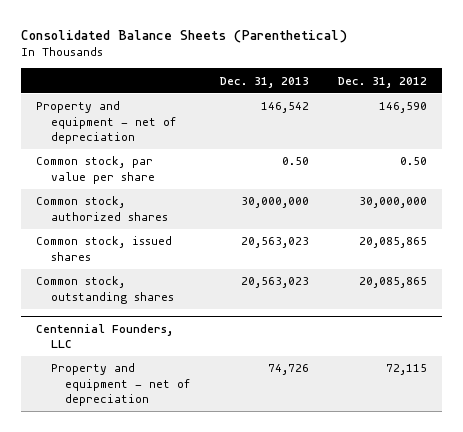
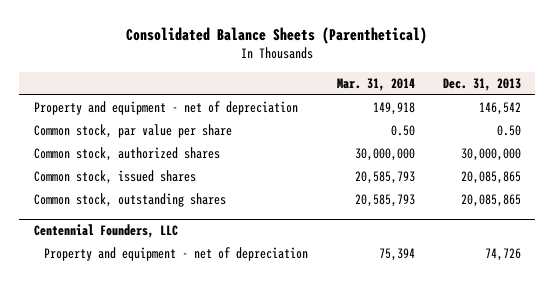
[338,76,428,88] Dec. 31, 2012 -> none
none -> [336,77,415,91] Mar. 31, 2014
[240,237,309,249] 20,563,023 -> [461,171,522,185] 20,085,865
[240,277,309,289] 20,563,023 -> [461,194,522,208] 20,085,865

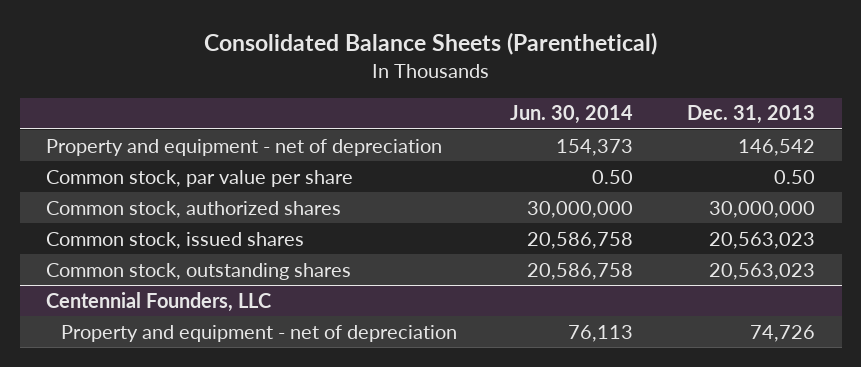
[336,77,415,91] Mar. 31, 2014 -> none
none -> [510,105,634,125] Jun. 30, 2014
[461,171,522,185] 20,085,865 -> [708,231,815,249] 20,563,023
[461,194,522,208] 20,085,865 -> [708,262,815,280] 20,563,023

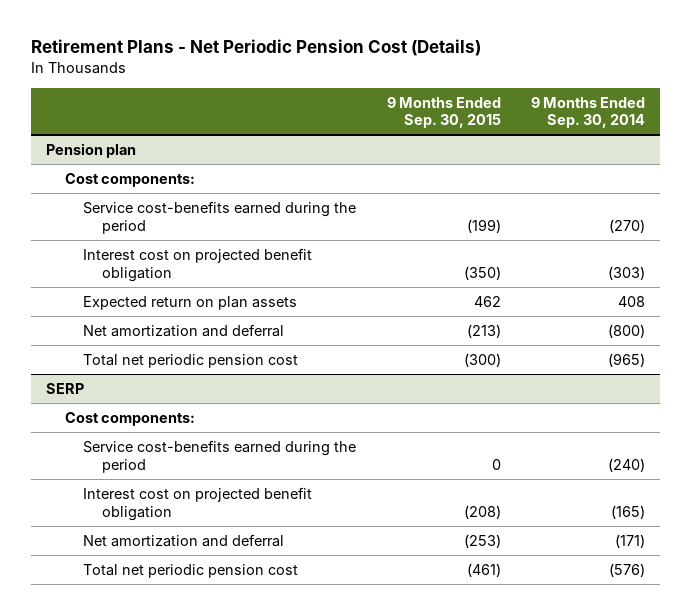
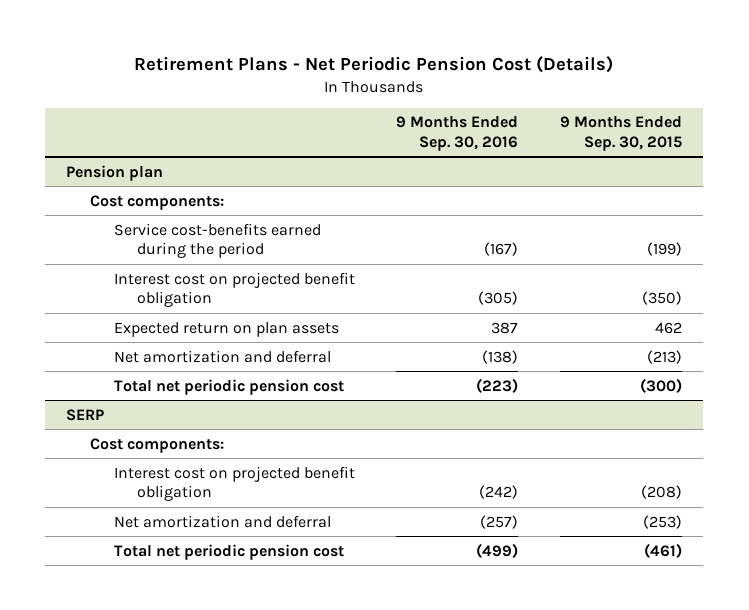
[531,96,646,129] 9 Months Ended Sep. 30, 2014 -> none
none -> [396,116,519,151] 9 Months Ended Sep. 30, 2016
[83,439,357,473] Service cost-benefits earned during the period -> none

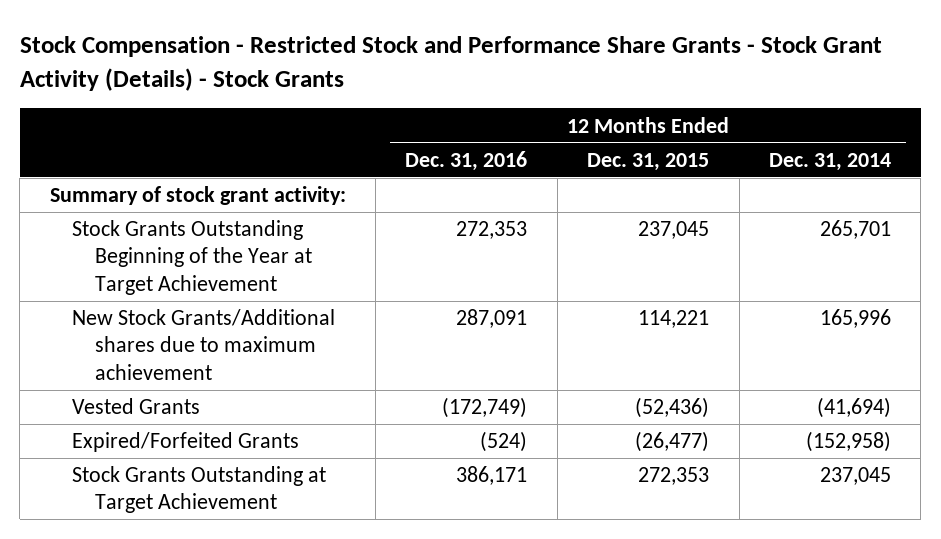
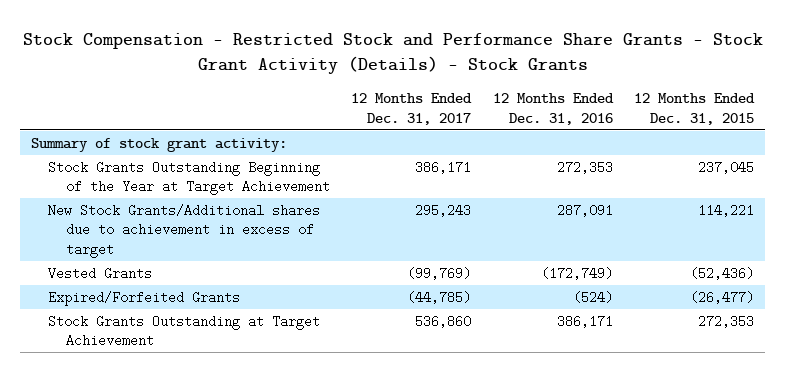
[768,152,891,171] Dec. 31, 2014 -> none
none -> [351,93,473,125] 12 Months Ended Dec. 31, 2017
[72,309,336,380] New Stock Grants/Additional shares due to maximum achievement -> [48,203,321,258] New Stock Grants/Additional shares due to achievement in excess of target

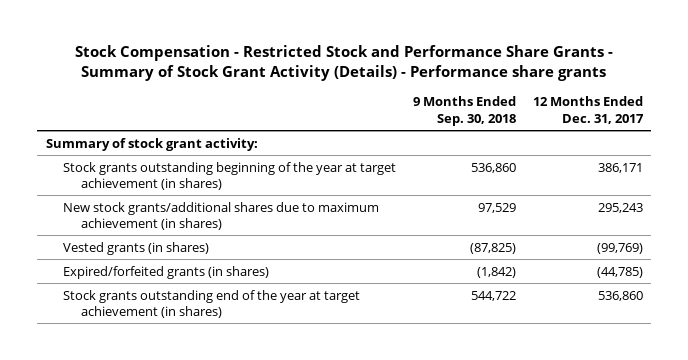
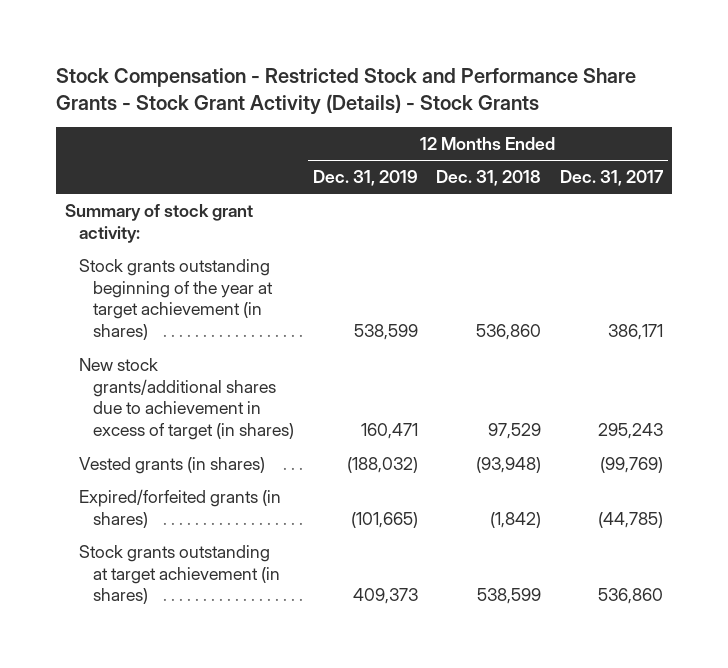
[75,45,614,82] Stock Compensation - Restricted Stock and Performance Share Grants - Summary of Stock Grant Activity (Details) - Performance share grants -> [55,67,636,115] Stock Compensation - Restricted Stock and Performance Share Grants - Stock Grant Activity (Details) - Stock Grants
[413,96,517,126] 9 Months Ended Sep. 30, 2018 -> none
none -> [312,170,418,187] Dec. 31, 2019
none -> [436,170,542,187] Dec. 31, 2018
[63,201,380,230] New stock grants/additional shares due to maximum achievement (in shares) -> [79,357,294,441] New stock grants/additional shares due to achievement in excess of target (in shares)
[63,289,361,318] Stock grants outstanding end of the year at target achievement (in shares) -> [79,544,280,605] Stock grants outstanding at target achievement (in shares)

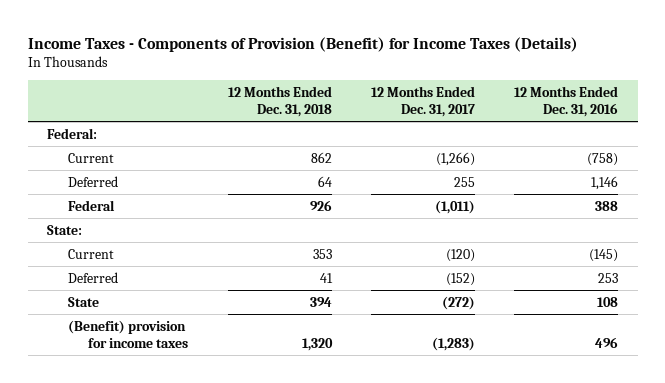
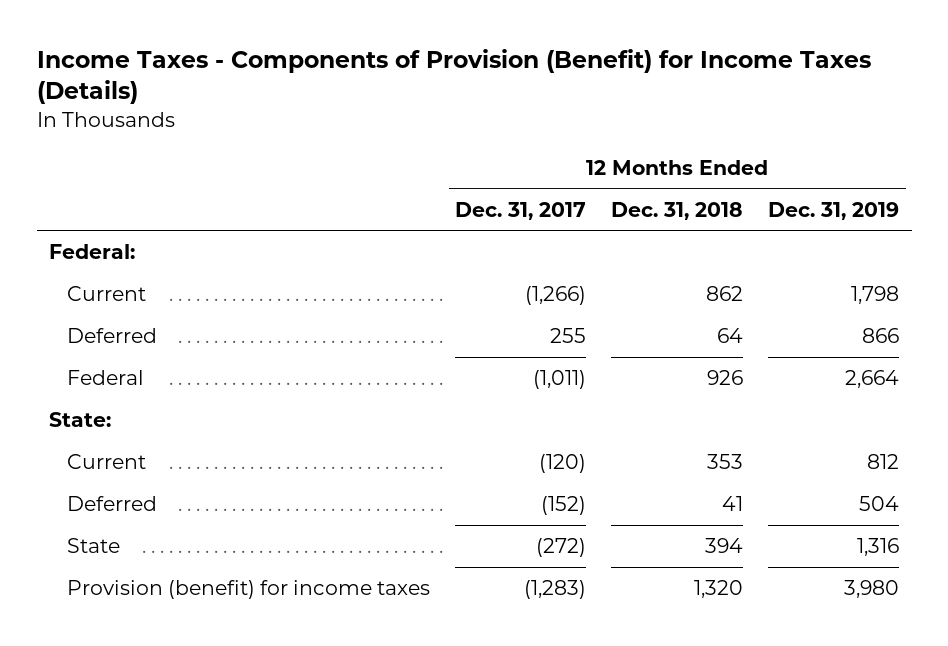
[513,85,618,117] 12 Months Ended Dec. 31, 2016 -> none
none -> [768,201,900,220] Dec. 31, 2019
[67,319,189,348] (Benefit) provision for income taxes -> [67,579,431,599] Provision (benefit) for income taxes

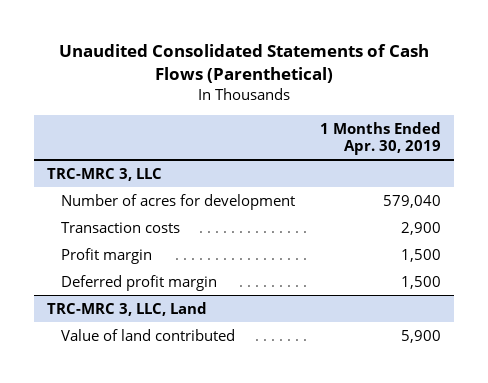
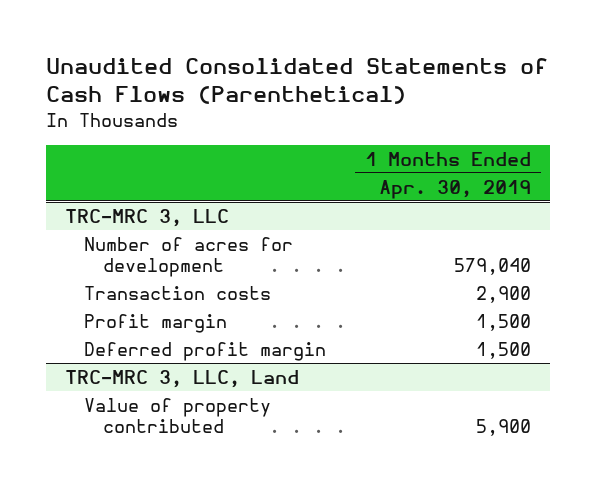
[60,328,235,341] Value of land contributed -> [84,397,272,434] Value of property contributed

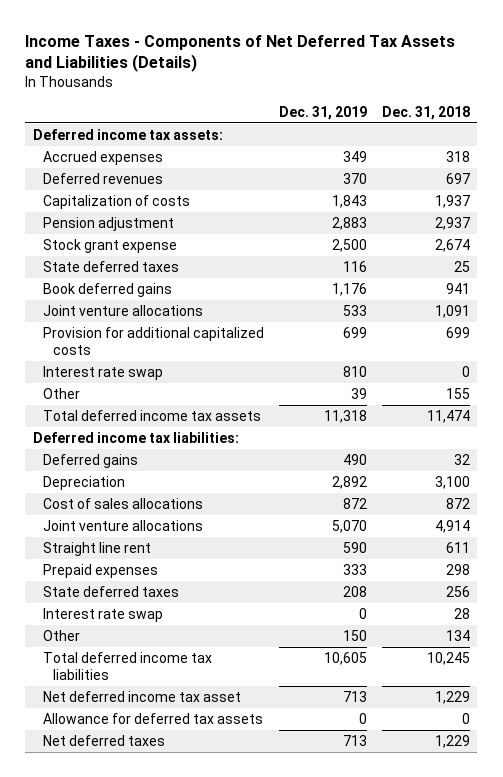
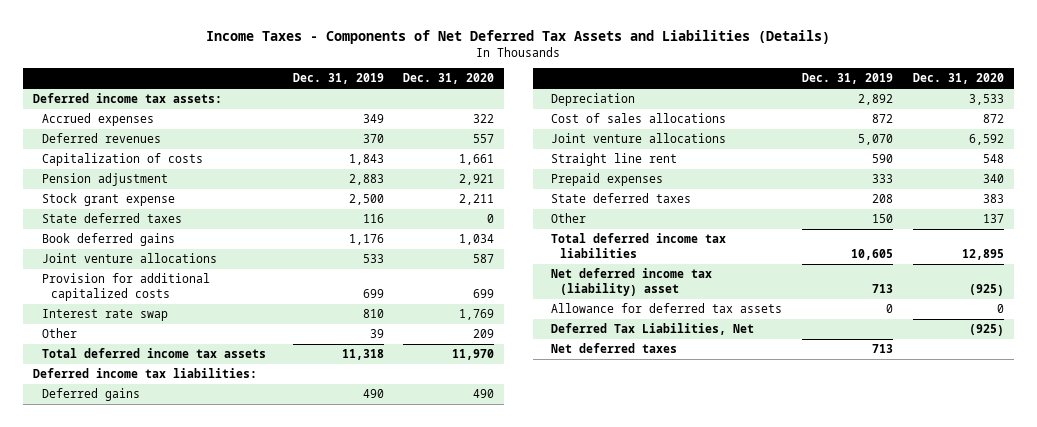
[381,105,470,120] Dec. 31, 2018 -> none
none -> [403,73,495,85] Dec. 31, 2020
[42,607,163,622] Interest rate swap -> none
[42,690,241,702] Net deferred income tax asset -> [551,268,713,296] Net deferred income tax (liability) asset
none -> [551,323,755,336] Deferred Tax Liabilities, Net

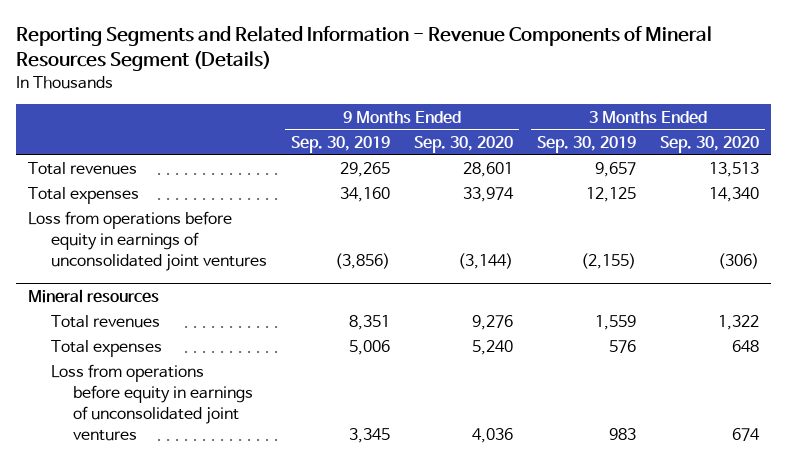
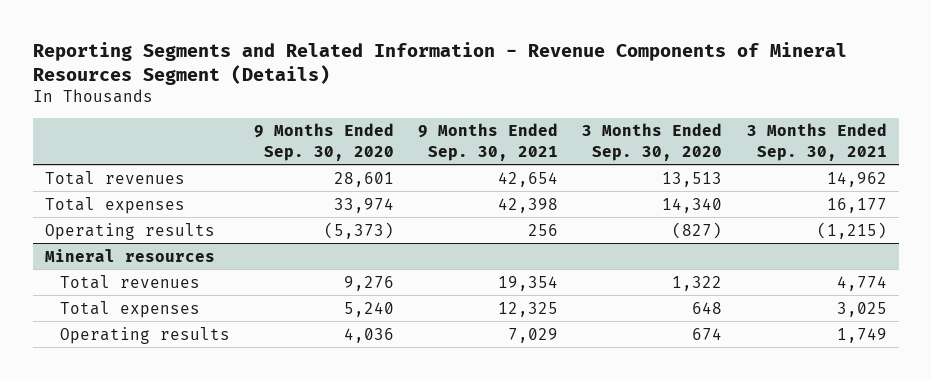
[290,135,390,153] Sep. 30, 2019 -> none
[537,135,637,153] Sep. 30, 2019 -> none
none -> [418,123,559,161] 9 Months Ended Sep. 30, 2021
none -> [746,123,887,161] 3 Months Ended Sep. 30, 2021
[27,211,267,272] Loss from operations before equity in earnings of unconsolidated joint ventures -> none
none -> [44,222,215,240] Operating results
[50,364,254,442] Loss from operations before equity in earnings of unconsolidated joint ventures -> [59,326,230,344] Operating results

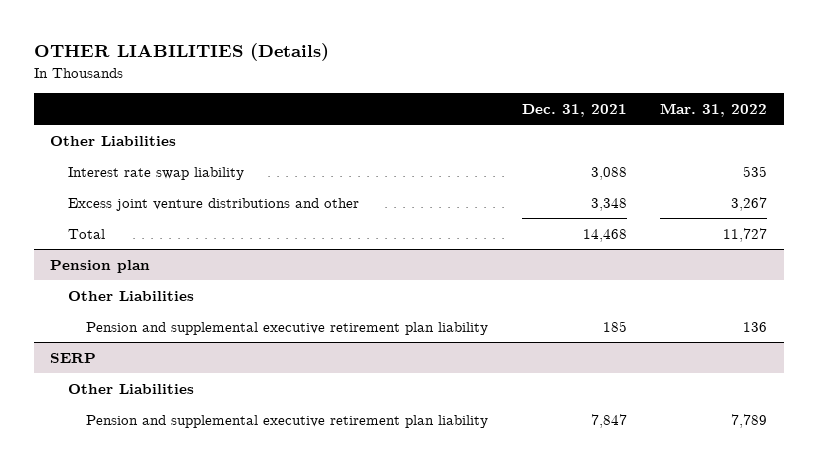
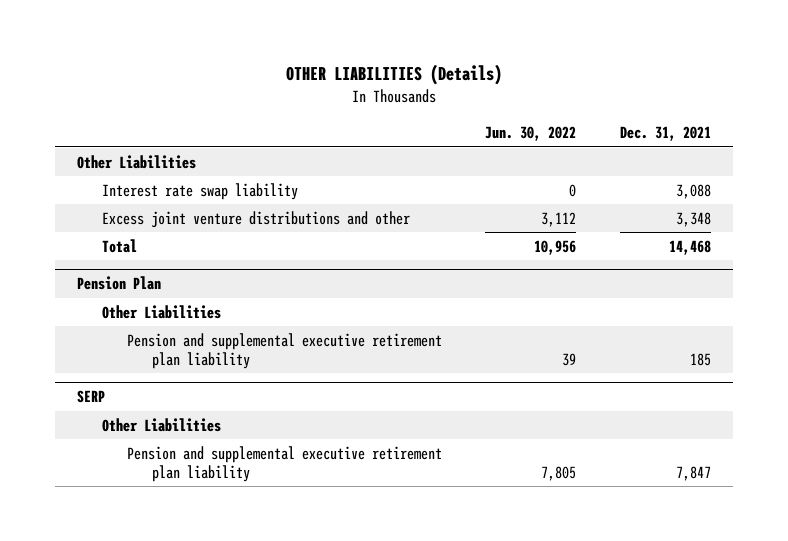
[659,102,767,117] Mar. 31, 2022 -> none
none -> [485,126,577,142] Jun. 30, 2022
[50,259,151,273] Pension plan -> [77,276,162,291] Pension Plan

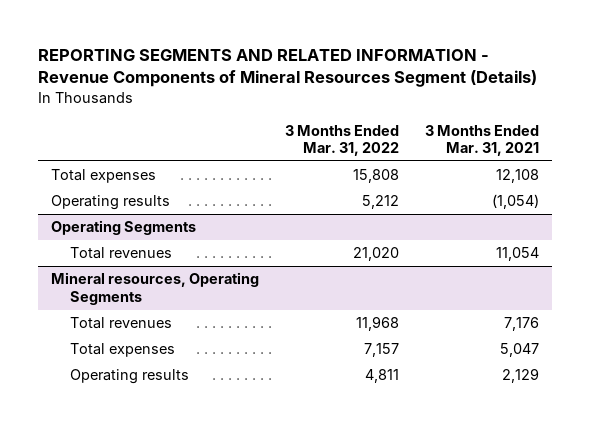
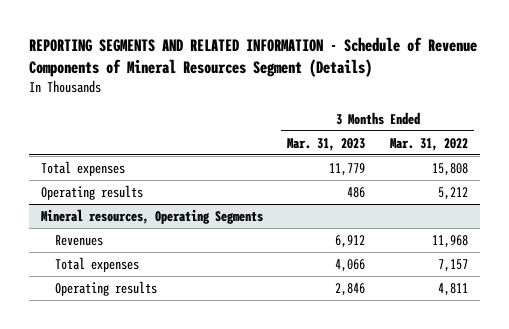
[37,48,537,88] REPORTING SEGMENTS AND RELATED INFORMATION - Revenue Components of Mineral Resources Segment (Details) -> [28,37,477,78] REPORTING SEGMENTS AND RELATED INFORMATION - Schedule of Revenue Components of Mineral Resources Segment (Details)
[424,124,539,157] 3 Months Ended Mar. 31, 2021 -> none
none -> [287,137,366,151] Mar. 31, 2023
[50,220,196,236] Operating Segments -> none
[70,247,173,260] Total revenues -> none
[70,317,173,330] Total revenues -> [54,235,103,247] Revenues

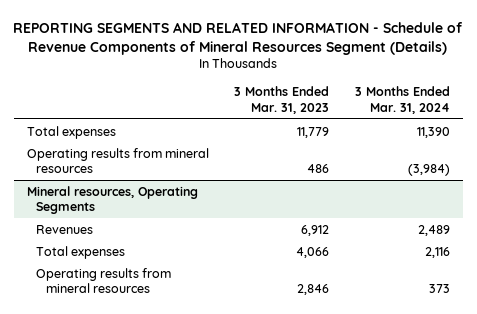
[389,137,468,151] Mar. 31, 2022 -> none
none -> [355,86,451,115] 3 Months Ended Mar. 31, 2024
[41,185,144,201] Operating results -> [26,147,209,174] Operating results from mineral resources
[54,281,157,297] Operating results -> [36,267,172,294] Operating results from mineral resources

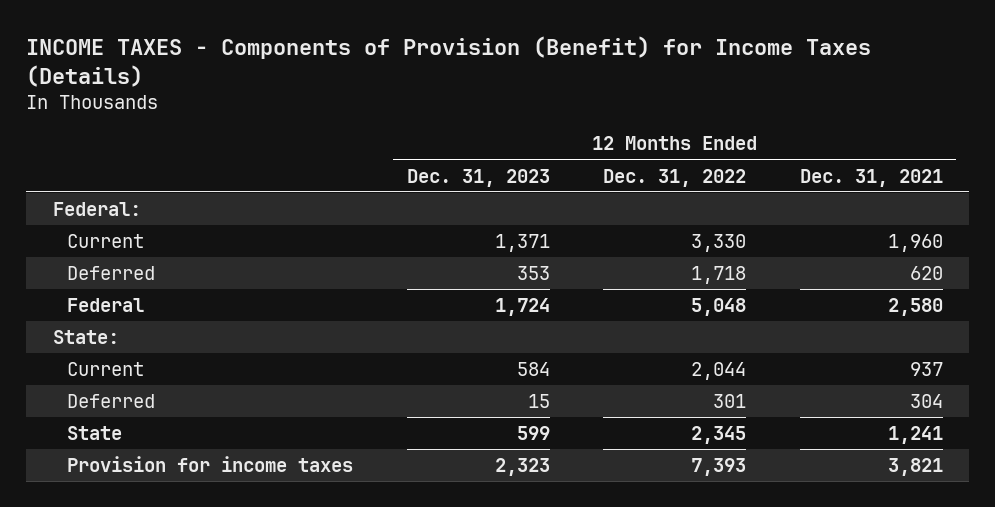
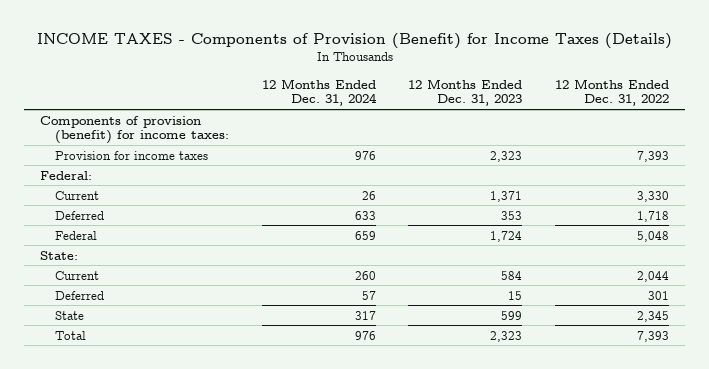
[799,168,943,187] Dec. 31, 2021 -> none
none -> [261,78,377,107] 12 Months Ended Dec. 31, 2024
none -> [40,115,230,145] Components of provision (benefit) for income taxes:
[67,455,354,472] Provision for income taxes -> [55,150,209,160] Provision for income taxes
none -> [55,330,87,340] Total

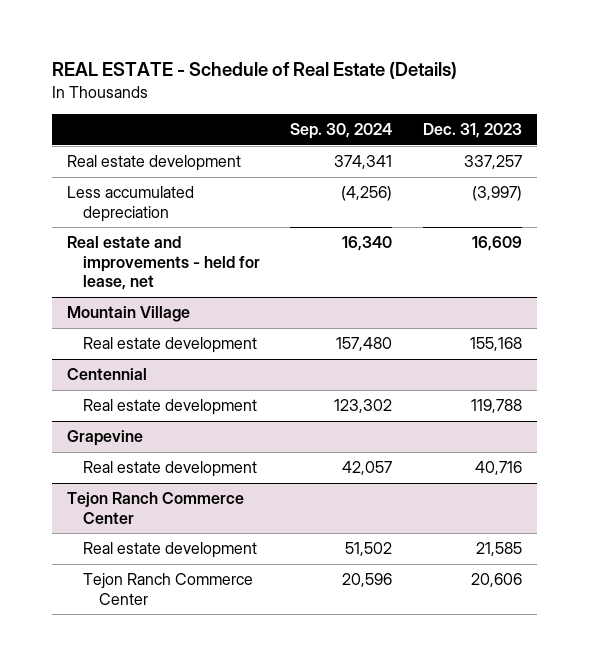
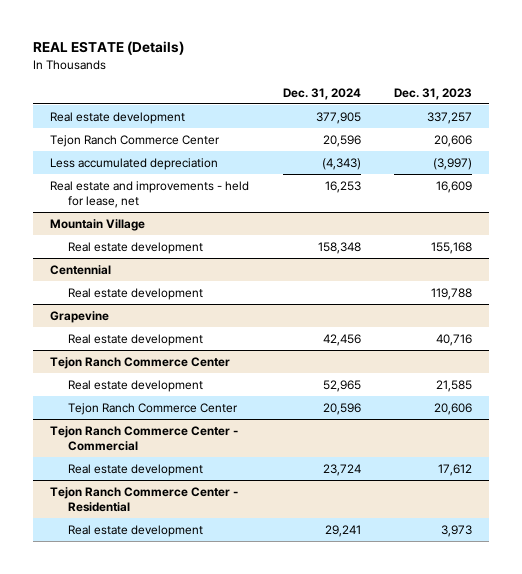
[51,62,457,80] REAL ESTATE - Schedule of Real Estate (Details) -> [33,41,185,56] REAL ESTATE (Details)
[290,123,393,140] Sep. 30, 2024 -> none
none -> [282,87,361,100] Dec. 31, 2024
none -> [50,134,221,147] Tejon Ranch Commerce Center
none -> [50,425,239,451] Tejon Ranch Commerce Center - Commercial
none -> [67,463,203,476] Real estate development
none -> [50,486,239,512] Tejon Ranch Commerce Center - Residential
none -> [67,524,203,537] Real estate development

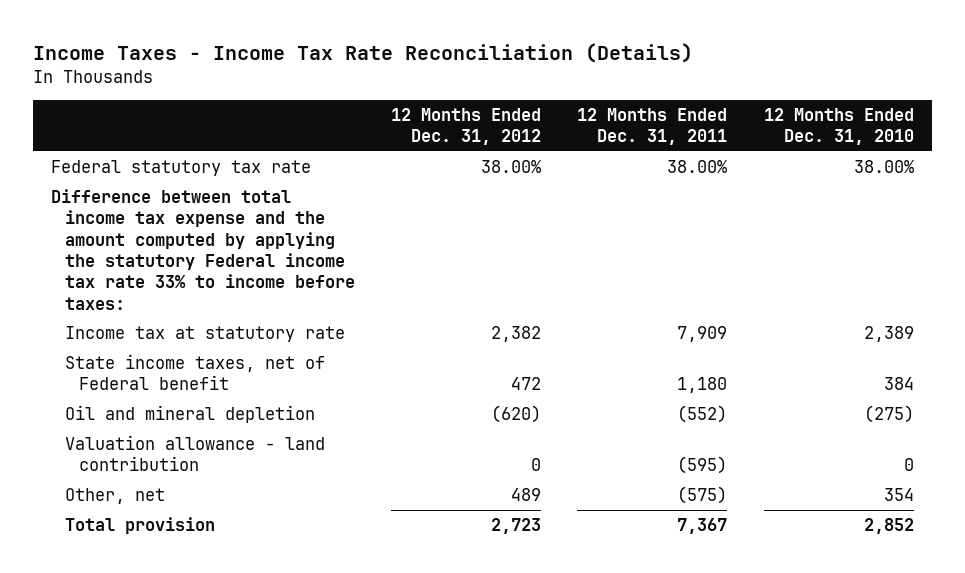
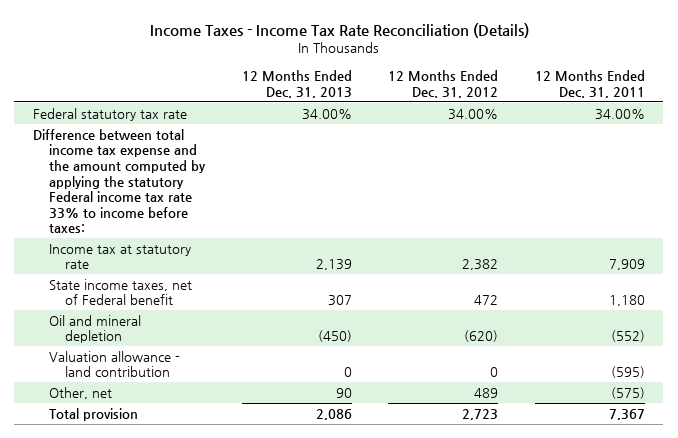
[763,107,914,146] 12 Months Ended Dec. 31, 2010 -> none
none -> [241,70,352,98] 12 Months Ended Dec. 31, 2013
[481,160,542,174] 38.00% -> [448,108,499,120] 34.00%
[667,160,728,174] 38.00% -> [595,108,646,120] 34.00%

